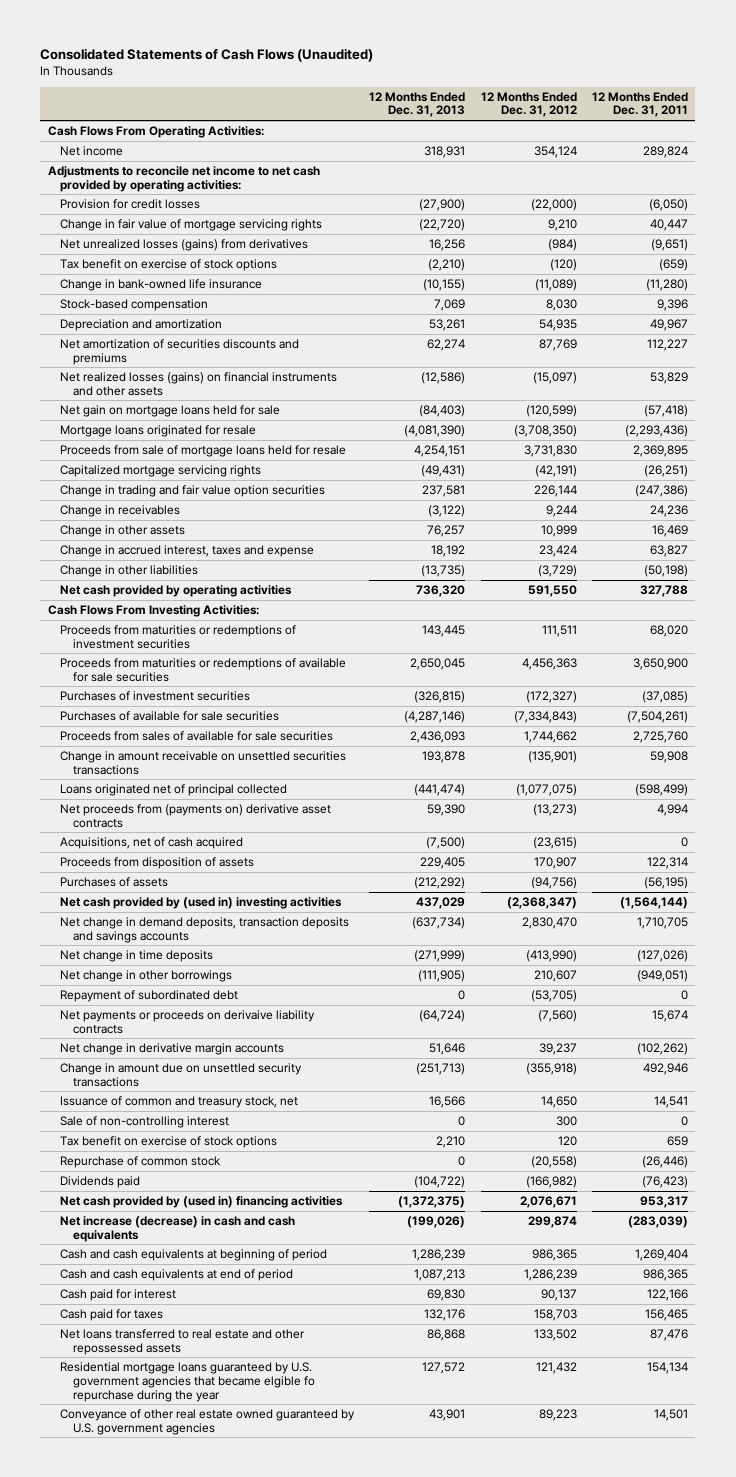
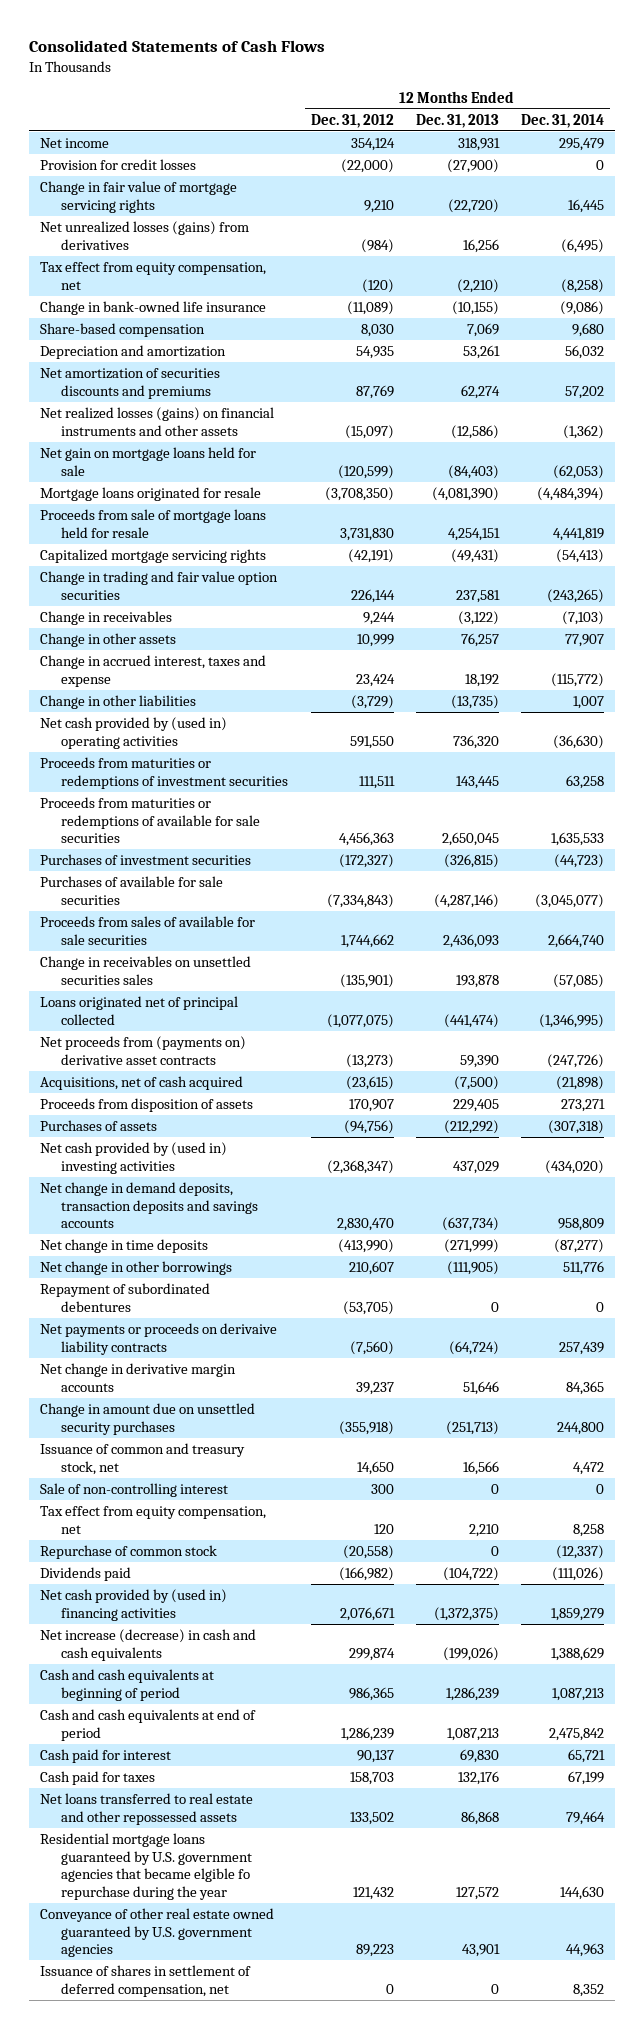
[40,47,374,62] Consolidated Statements of Cash Flows (Unaudited) -> [28,39,325,52] Consolidated Statements of Cash Flows
[591,91,688,118] 12 Months Ended Dec. 31, 2011 -> none
none -> [521,113,605,128] Dec. 31, 2014
[47,125,264,138] Cash Flows From Operating Activities: -> none
[47,165,320,192] Adjustments to reconcile net income to net cash provided by operating activities: -> none
[60,258,278,271] Tax benefit on exercise of stock options -> [39,262,266,290] Tax effect from equity compensation, net
[60,298,209,311] Stock-based compensation -> [39,323,205,338] Share-based compensation
[47,604,259,617] Cash Flows From Investing Activities: -> none
[60,584,293,597] Net cash provided by operating activities -> [39,717,227,749] Net cash provided by (used in) operating activities
[60,750,347,775] Change in amount receivable on unsettled securities transactions -> [39,956,251,985] Change in receivables on unsettled securities sales
[60,989,239,1002] Repayment of subordinated debt -> [39,1283,210,1312] Repayment of subordinated debentures
[60,1062,303,1087] Change in amount due on unsettled security transactions -> [39,1403,255,1435] Change in amount due on unsettled security purchases
[60,1135,278,1148] Tax benefit on exercise of stock options -> [39,1506,266,1534] Tax effect from equity compensation, net
none -> [39,1965,251,1997] Issuance of shares in settlement of deferred compensation, net

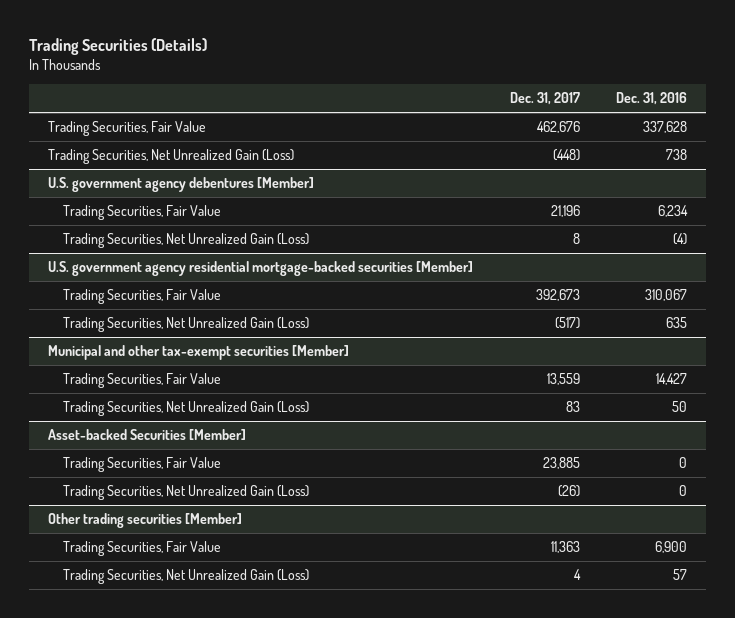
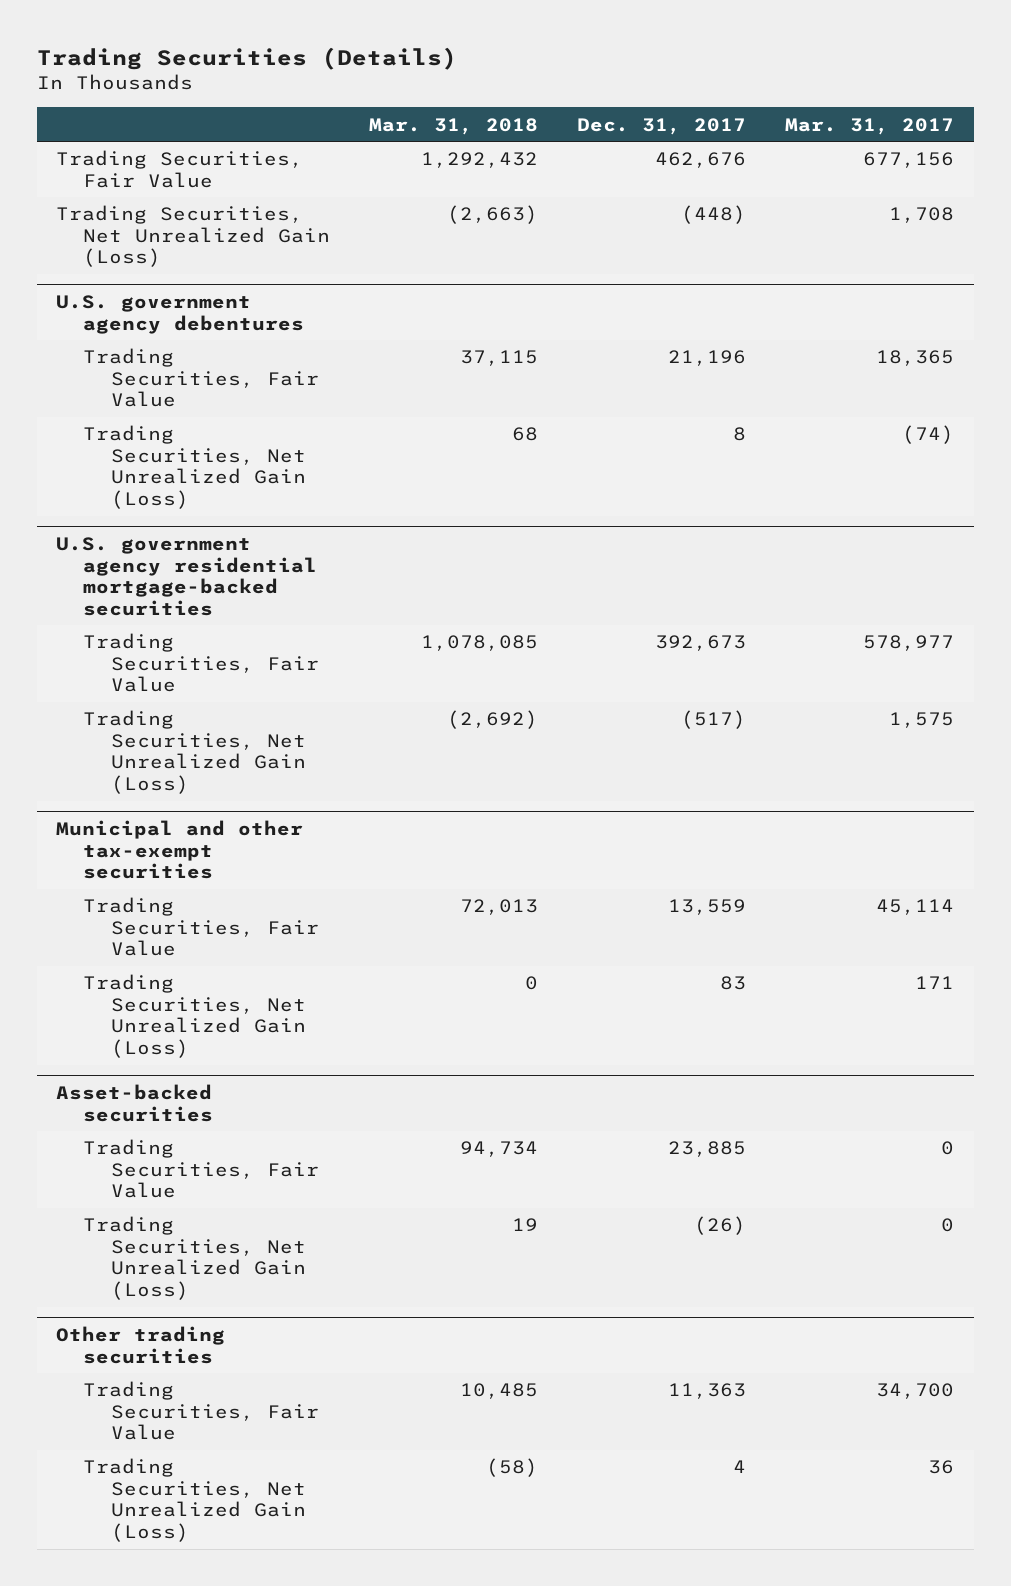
[616,92,688,106] Dec. 31, 2016 -> none
none -> [369,117,539,135] Mar. 31, 2018
none -> [785,117,955,135] Mar. 31, 2017
[47,177,314,193] U.S. government agency debentures [Member] -> [56,295,305,334] U.S. government agency debentures
[47,261,473,277] U.S. government agency residential mortgage-backed securities [Member] -> [56,537,318,616] U.S. government agency residential mortgage-backed securities
[47,345,349,361] Municipal and other tax-exempt securities [Member] -> [56,820,304,880] Municipal and other tax-exempt securities
[47,429,246,441] Asset-backed Securities [Member] -> [56,1084,214,1122] Asset-backed securities
[47,513,242,529] Other trading securities [Member] -> [56,1326,226,1364] Other trading securities

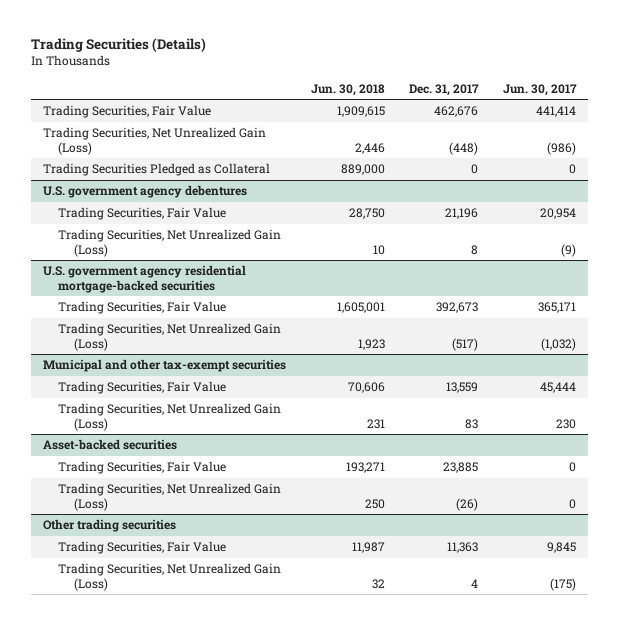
[369,117,539,135] Mar. 31, 2018 -> none
[785,117,955,135] Mar. 31, 2017 -> none
none -> [310,83,385,96] Jun. 30, 2018
none -> [503,83,578,96] Jun. 30, 2017
none -> [43,163,271,177] Trading Securities Pledged as Collateral

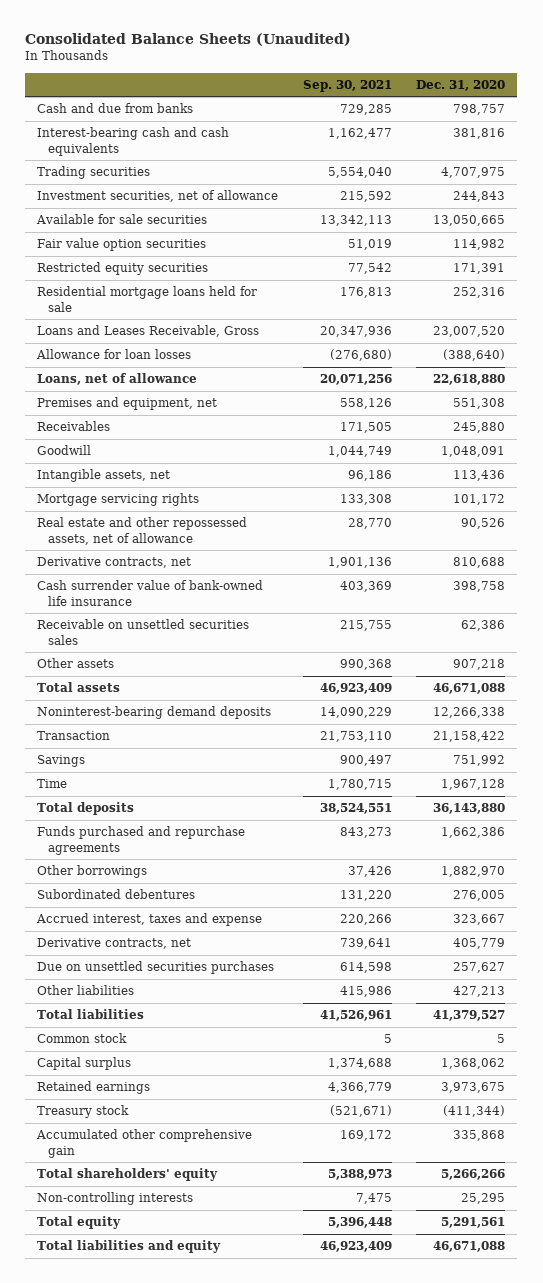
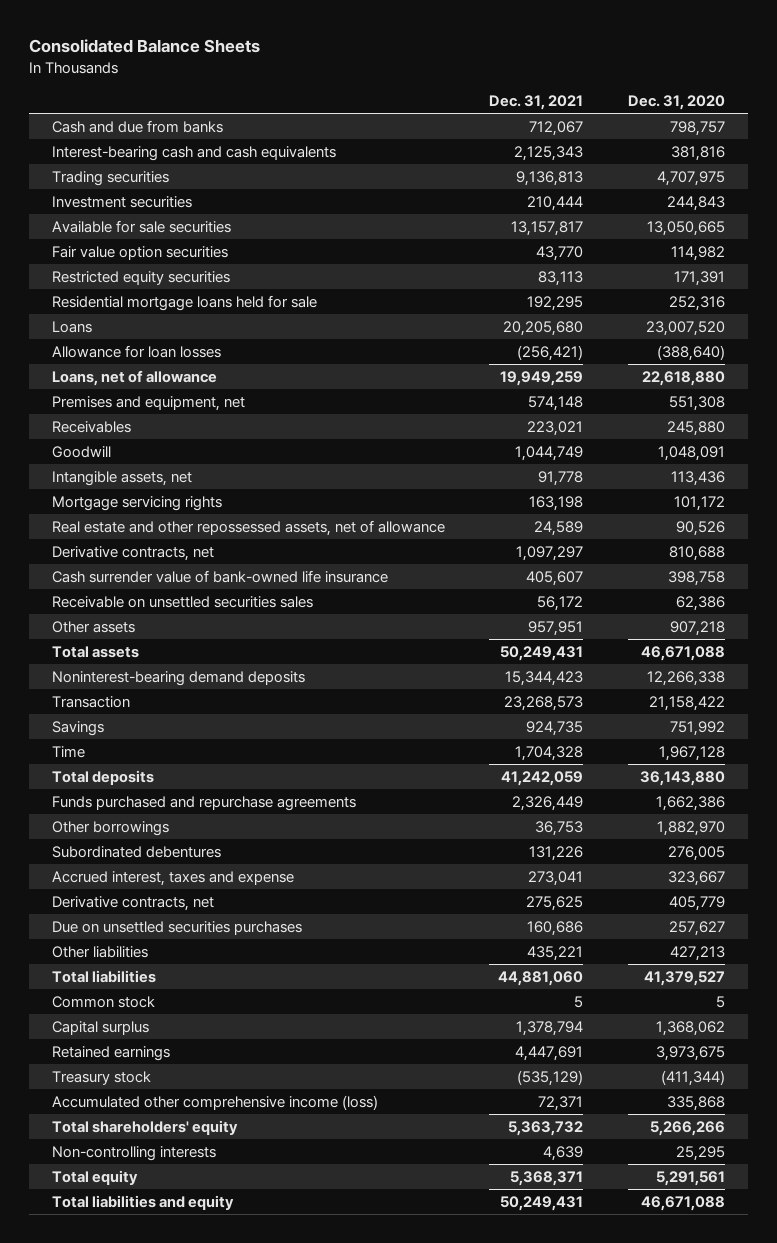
[25,33,352,47] Consolidated Balance Sheets (Unaudited) -> [29,39,261,54] Consolidated Balance Sheets
[302,79,392,92] Sep. 30, 2021 -> none
none -> [489,94,584,110] Dec. 31, 2021
[37,190,279,203] Investment securities, net of allowance -> [51,196,192,209] Investment securities
[37,325,260,338] Loans and Leases Receivable, Gross -> [51,321,92,334] Loans
[36,1129,253,1158] Accumulated other comprehensive gain -> [51,1095,378,1111] Accumulated other comprehensive income (loss)

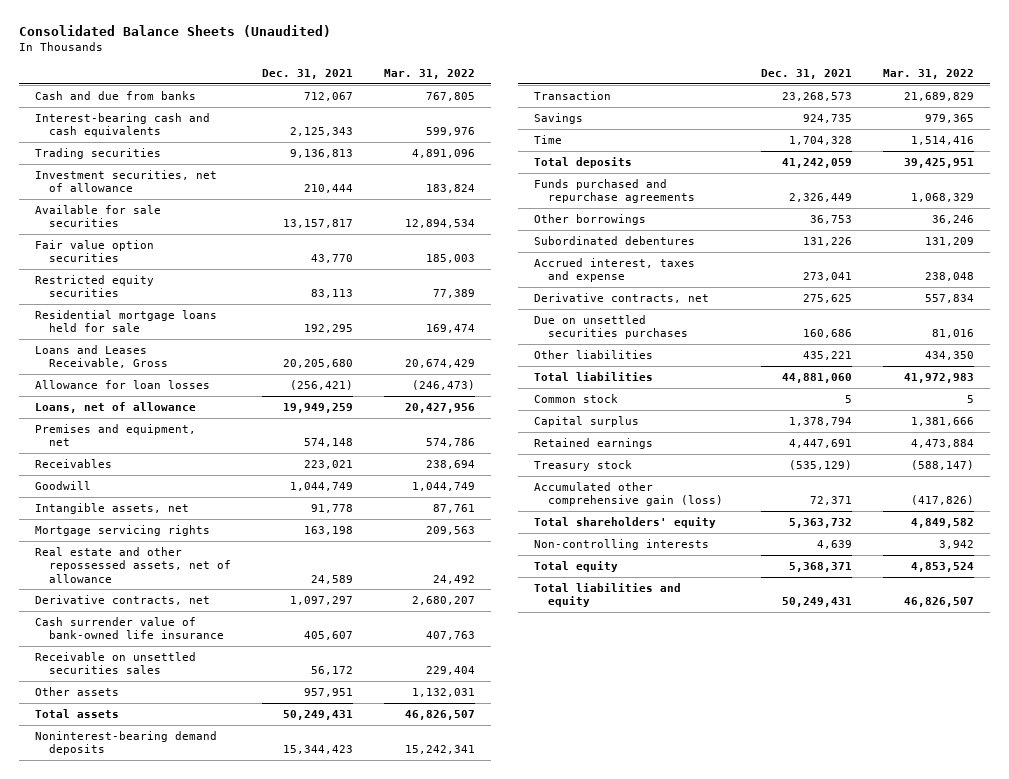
[29,39,261,54] Consolidated Balance Sheets -> [19,25,332,38] Consolidated Balance Sheets (Unaudited)
[628,94,726,110] Dec. 31, 2020 -> none
none -> [384,68,476,79] Mar. 31, 2022
[51,196,192,209] Investment securities -> [34,169,217,193] Investment securities, net of allowance
[51,321,92,334] Loans -> [34,344,168,369] Loans and Leases Receivable, Gross
[51,1095,378,1111] Accumulated other comprehensive income (loss) -> [533,481,724,507] Accumulated other comprehensive gain (loss)

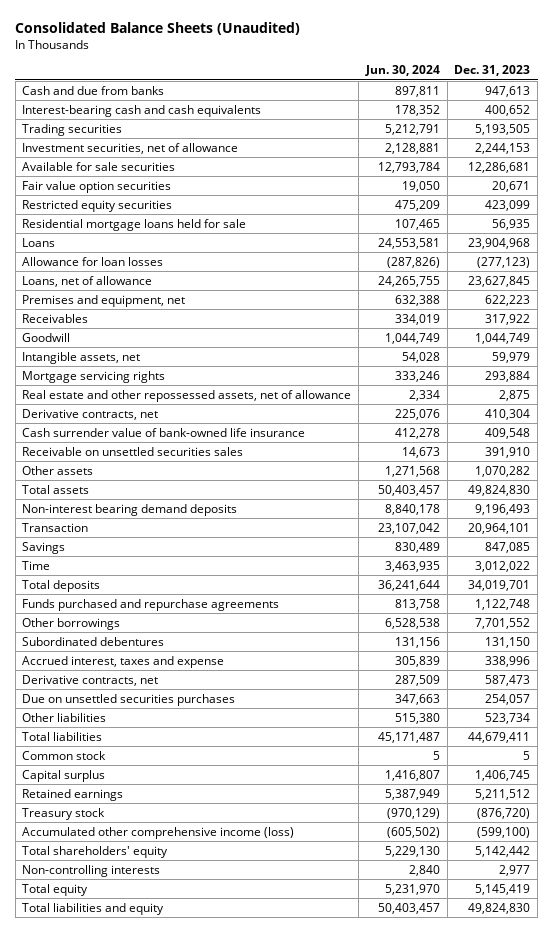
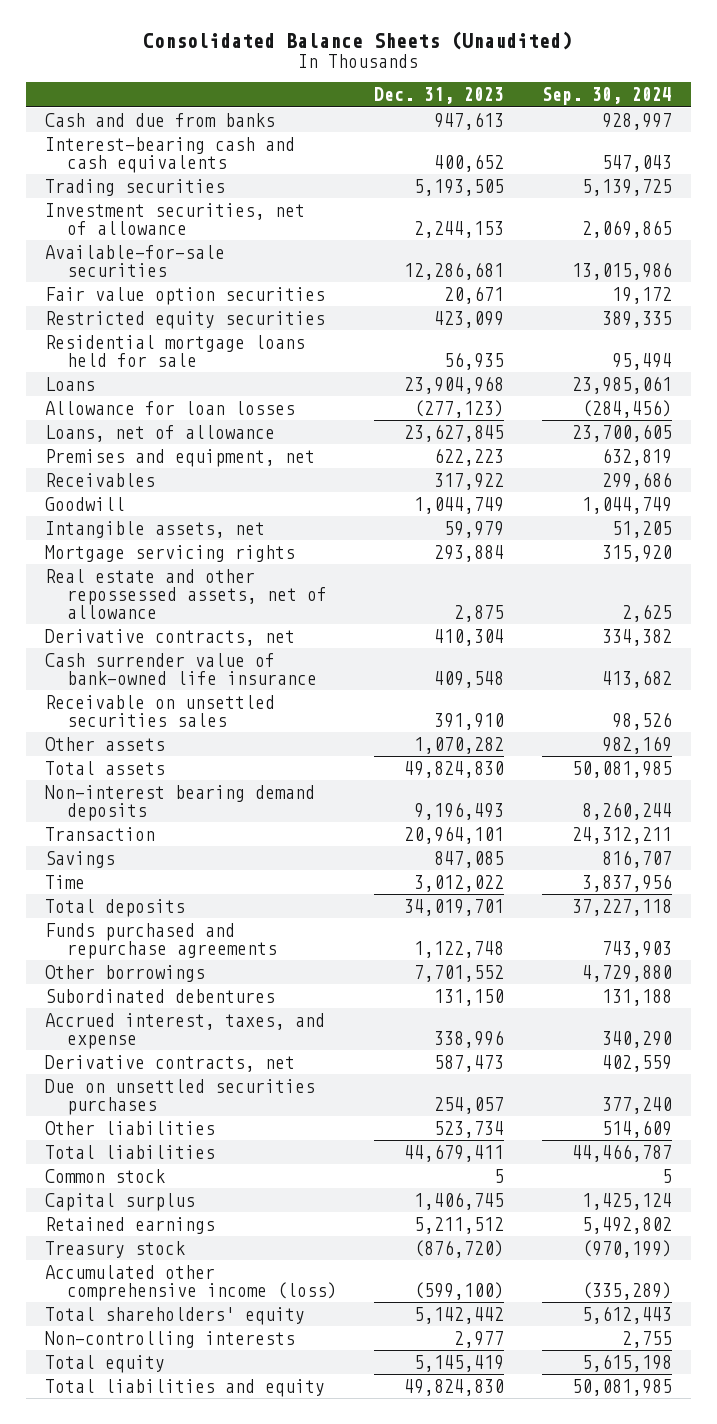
[364,65,440,77] Jun. 30, 2024 -> none
none -> [542,87,673,106] Sep. 30, 2024
[22,161,176,171] Available for sale securities -> [44,244,225,277] Available-for-sale securities
[22,655,225,668] Accrued interest, taxes and expense -> [44,1012,325,1049] Accrued interest, taxes, and expense

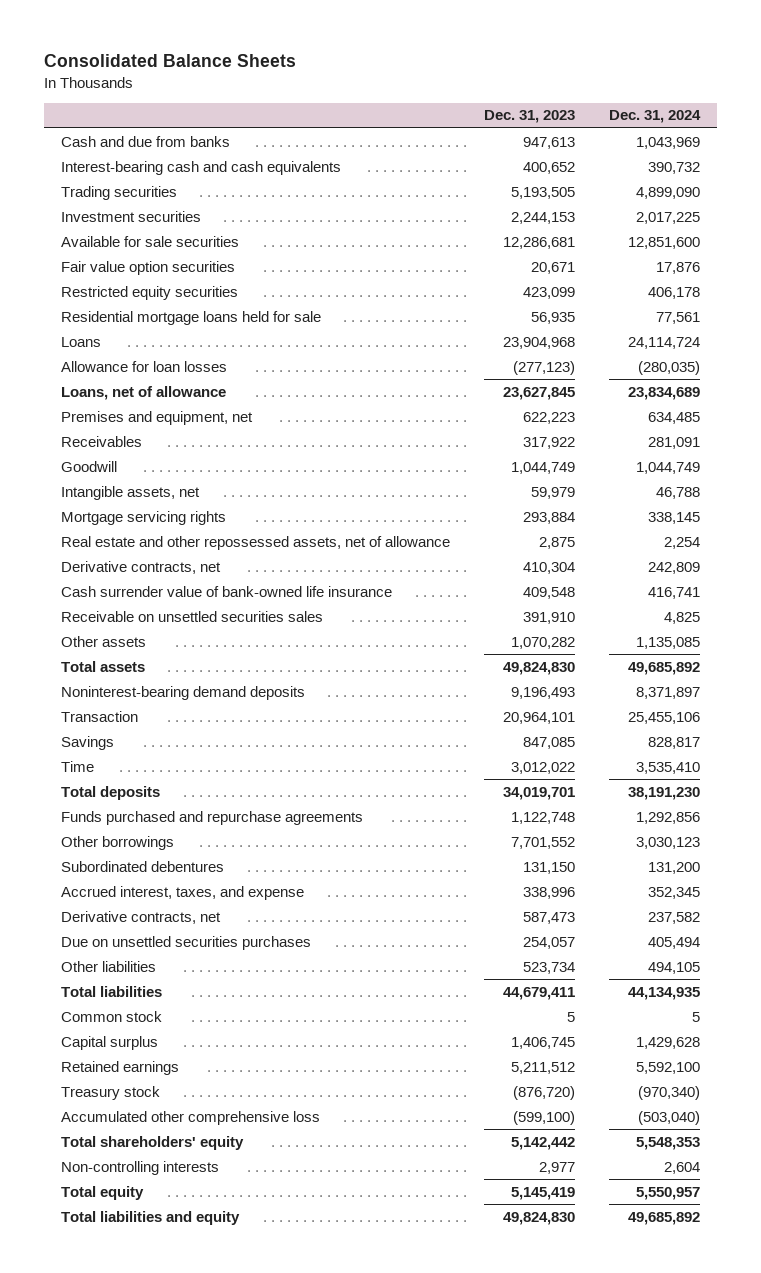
[143,31,573,51] Consolidated Balance Sheets (Unaudited) -> [44,54,297,68] Consolidated Balance Sheets
[542,87,673,106] Sep. 30, 2024 -> none
none -> [608,110,701,124] Dec. 31, 2024
[44,202,305,235] Investment securities, net of allowance -> [60,210,201,222] Investment securities
[44,244,225,277] Available-for-sale securities -> [60,235,239,247] Available for sale securities
[44,784,315,821] Non-interest bearing demand deposits -> [60,685,305,700] Noninterest-bearing demand deposits
[44,1264,337,1301] Accumulated other comprehensive income (loss) -> [60,1110,320,1125] Accumulated other comprehensive loss

